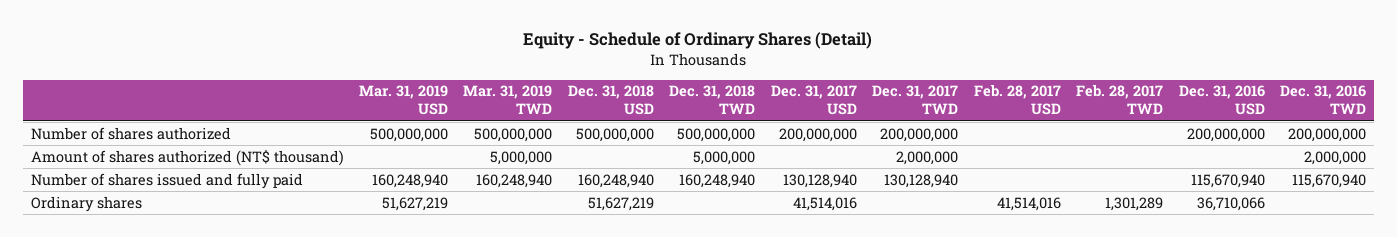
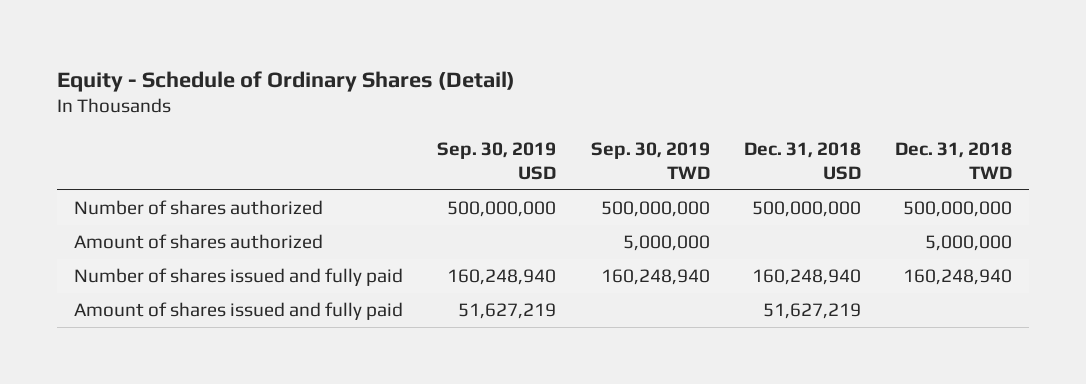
[358,85,448,116] Mar. 31, 2019 USD -> none
[463,85,553,115] Mar. 31, 2019 TWD -> none
[770,85,857,116] Dec. 31, 2017 USD -> none
[872,85,959,115] Dec. 31, 2017 TWD -> none
[973,84,1061,116] Feb. 28, 2017 USD -> none
[1076,84,1164,115] Feb. 28, 2017 TWD -> none
[1178,85,1265,116] Dec. 31, 2016 USD -> none
[1280,85,1367,115] Dec. 31, 2016 TWD -> none
none -> [437,141,557,181] Sep. 30, 2019 USD
none -> [590,141,710,180] Sep. 30, 2019 TWD
[30,149,344,166] Amount of shares authorized (NT$ thousand) -> [74,234,324,250] Amount of shares authorized
[30,195,142,212] Ordinary shares -> [74,302,404,321] Amount of shares issued and fully paid

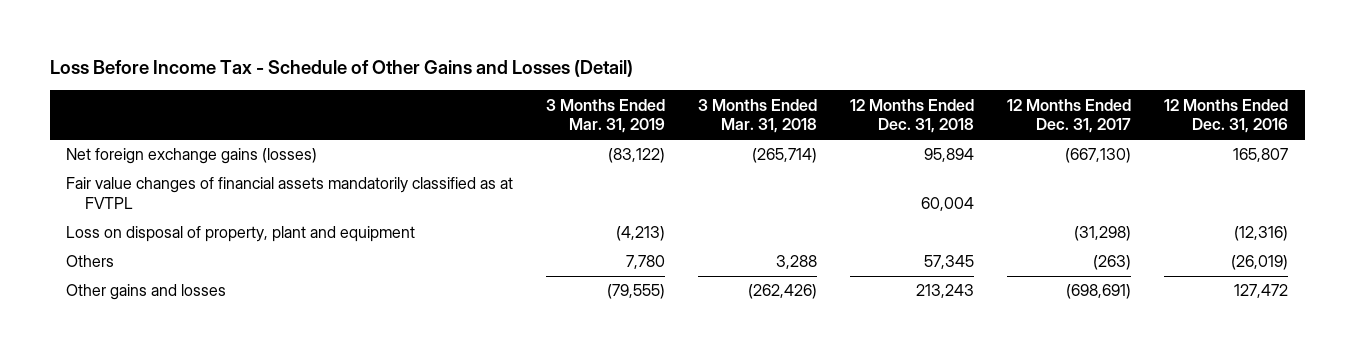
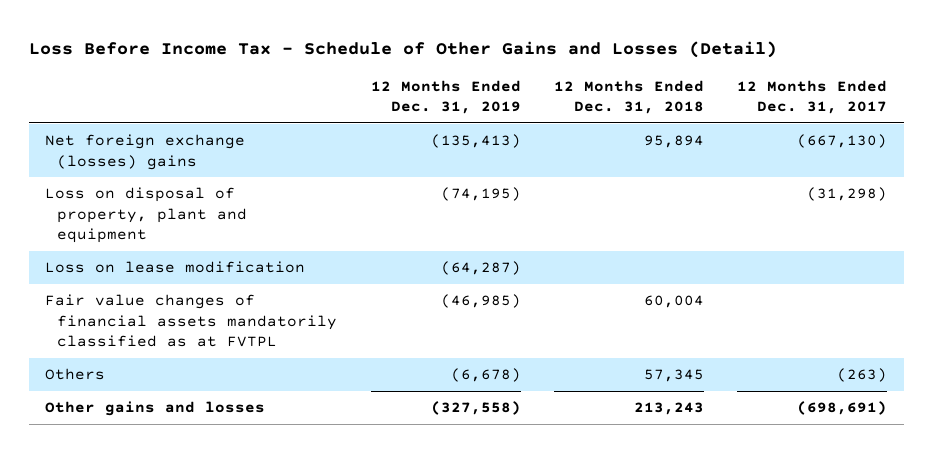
[546,98,666,134] 3 Months Ended Mar. 31, 2019 -> none
[698,98,818,134] 3 Months Ended Mar. 31, 2018 -> none
[1164,98,1289,134] 12 Months Ended Dec. 31, 2016 -> none
none -> [370,79,521,115] 12 Months Ended Dec. 31, 2019
[66,148,318,165] Net foreign exchange gains (losses) -> [45,134,246,170] Net foreign exchange (losses) gains
none -> [45,261,306,274] Loss on lease modification
[66,177,514,210] Fair value changes of financial assets mandatorily classified as at FVTPL -> [45,294,338,347] Fair value changes of financial assets mandatorily classified as at FVTPL

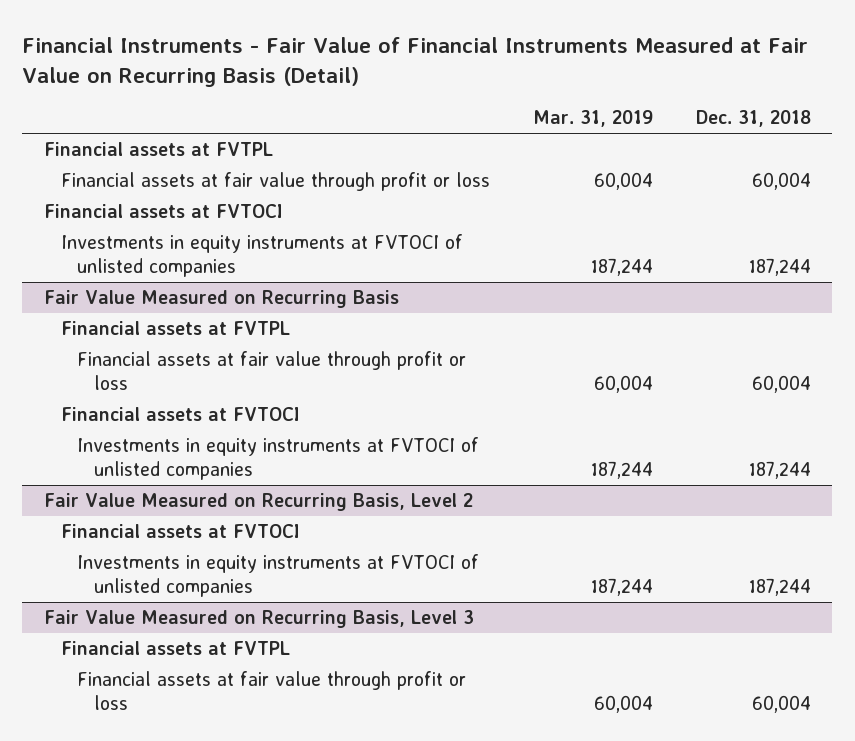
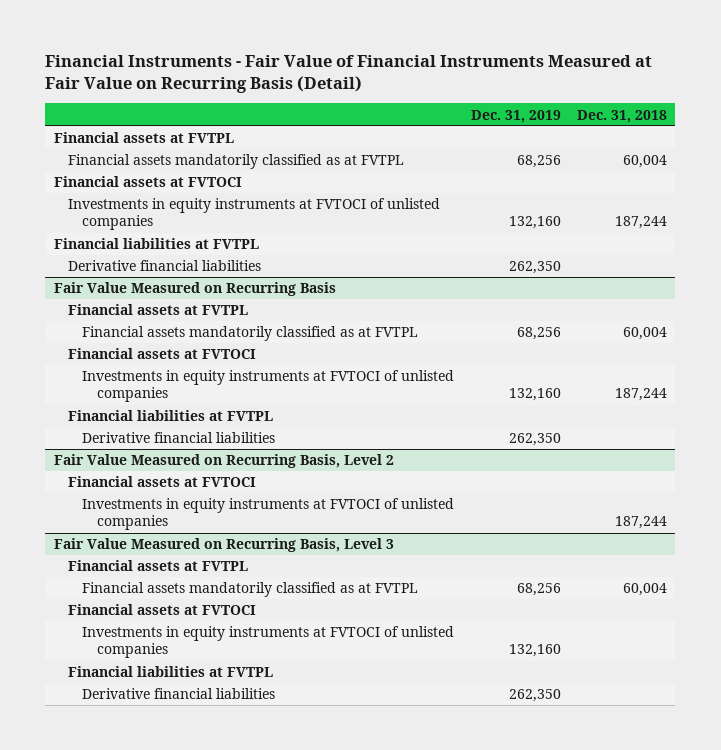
[532,110,653,128] Mar. 31, 2019 -> none
none -> [470,109,561,123] Dec. 31, 2019
[60,172,490,192] Financial assets at fair value through profit or loss -> [67,154,404,170] Financial assets mandatorily classified as at FVTPL
none -> [53,238,259,250] Financial liabilities at FVTPL
none -> [67,260,261,272] Derivative financial liabilities
[77,351,467,391] Financial assets at fair value through profit or loss -> [82,326,419,342] Financial assets mandatorily classified as at FVTPL
none -> [67,410,273,422] Financial liabilities at FVTPL
none -> [82,432,276,444] Derivative financial liabilities
[77,671,467,711] Financial assets at fair value through profit or loss -> [82,582,419,598] Financial assets mandatorily classified as at FVTPL
none -> [67,604,256,616] Financial assets at FVTOCI
none -> [82,626,455,659] Investments in equity instruments at FVTOCI of unlisted companies
none -> [67,666,273,678] Financial liabilities at FVTPL
none -> [82,688,276,700] Derivative financial liabilities

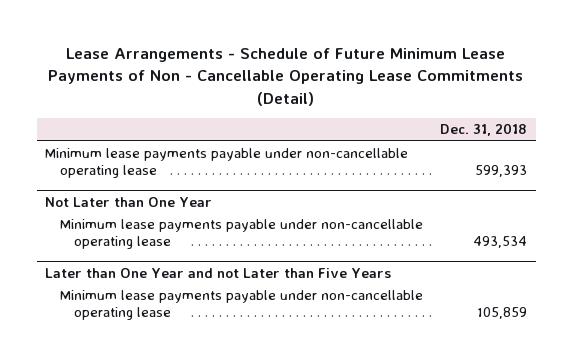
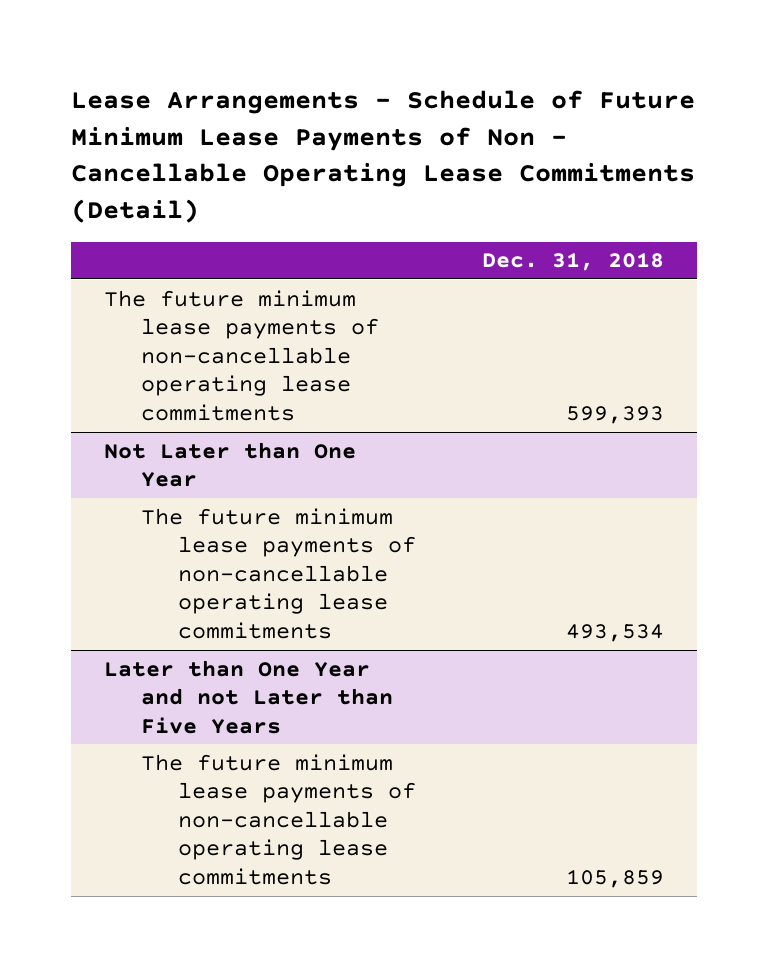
[45,148,409,179] Minimum lease payments payable under non-cancellable operating lease -> [104,289,380,422] The future minimum lease payments of non-cancellable operating lease commitments
[59,219,423,250] Minimum lease payments payable under non-cancellable operating lease -> [141,507,417,640] The future minimum lease payments of non-cancellable operating lease commitments
[59,290,423,321] Minimum lease payments payable under non-cancellable operating lease -> [141,753,417,886] The future minimum lease payments of non-cancellable operating lease commitments

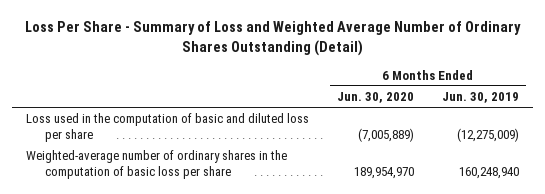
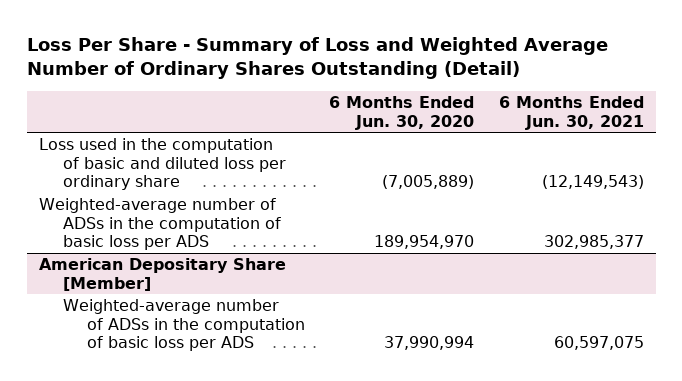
[442,92,520,104] Jun. 30, 2019 -> none
none -> [498,96,644,130] 6 Months Ended Jun. 30, 2021
[26,113,310,142] Loss used in the computation of basic and diluted loss per share -> [38,138,286,191] Loss used in the computation of basic and diluted loss per ordinary share
[26,150,288,179] Weighted-average number of ordinary shares in the computation of basic loss per share -> [38,198,281,251] Weighted-average number of ADSs in the computation of basic loss per ADS
none -> [38,258,286,291] American Depositary Share [Member]
none -> [62,299,306,352] Weighted-average number of ADSs in the computation of basic loss per ADS

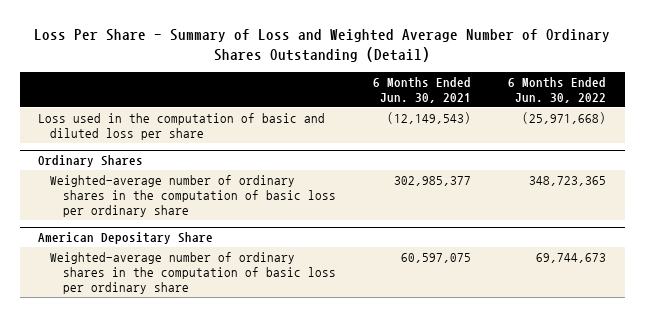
[329,96,475,130] 6 Months Ended Jun. 30, 2020 -> none
none -> [508,77,607,104] 6 Months Ended Jun. 30, 2022
[38,138,286,191] Loss used in the computation of basic and diluted loss per ordinary share -> [38,113,326,140] Loss used in the computation of basic and diluted loss per share
none -> [38,155,144,168] Ordinary Shares
[38,198,281,251] Weighted-average number of ADSs in the computation of basic loss per ADS -> [50,175,336,217] Weighted-average number of ordinary shares in the computation of basic loss per ordinary share
[38,258,286,291] American Depositary Share [Member] -> [38,232,214,245] American Depositary Share
[62,299,306,352] Weighted-average number of ADSs in the computation of basic loss per ADS -> [50,252,336,294] Weighted-average number of ordinary shares in the computation of basic loss per ordinary share

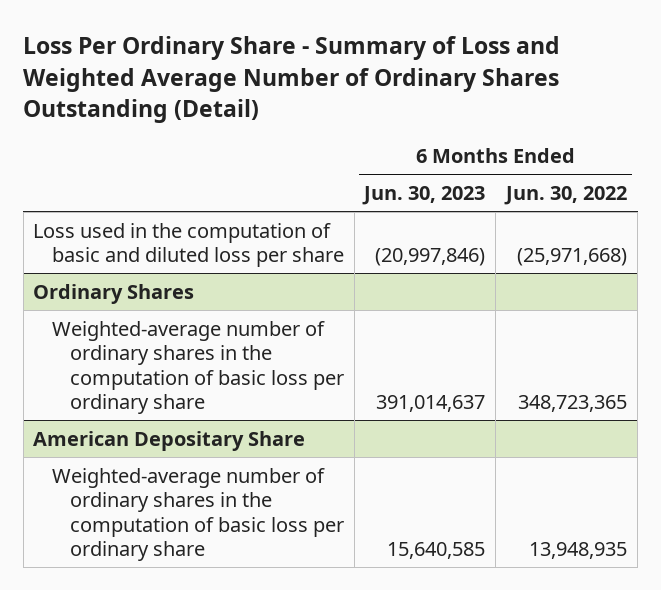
[34,29,611,63] Loss Per Share - Summary of Loss and Weighted Average Number of Ordinary Shares Outstanding (Detail) -> [23,36,561,124] Loss Per Ordinary Share - Summary of Loss and Weighted Average Number of Ordinary Shares Outstanding (Detail)
[373,77,472,104] 6 Months Ended Jun. 30, 2021 -> none
none -> [362,185,486,205] Jun. 30, 2023
[536,253,607,264] 69,744,673 -> [529,542,628,560] 13,948,935

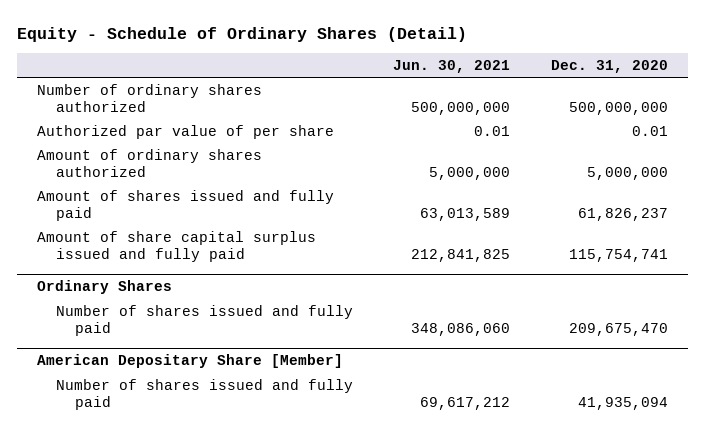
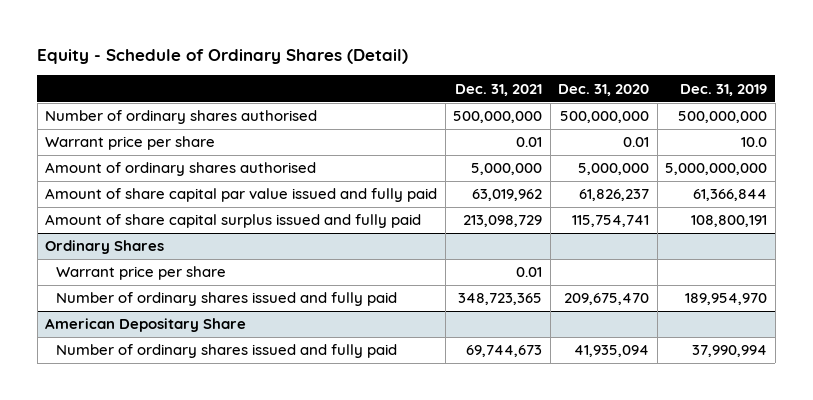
[393,59,511,73] Jun. 30, 2021 -> none
none -> [455,83,543,96] Dec. 31, 2021
none -> [680,83,768,96] Dec. 31, 2019
[36,83,262,112] Number of ordinary shares authorized -> [45,110,318,125] Number of ordinary shares authorised
[36,124,334,139] Authorized par value of per share -> [45,136,216,151] Warrant price per share
[36,148,262,177] Amount of ordinary shares authorized -> [45,162,317,177] Amount of ordinary shares authorised
[36,189,334,221] Amount of shares issued and fully paid -> [45,188,438,203] Amount of share capital par value issued and fully paid
none -> [55,266,226,281] Warrant price per share
[55,304,353,336] Number of shares issued and fully paid -> [55,292,397,307] Number of ordinary shares issued and fully paid
[36,354,343,369] American Depositary Share [Member] -> [45,318,247,333] American Depositary Share
[55,378,353,410] Number of shares issued and fully paid -> [55,344,397,359] Number of ordinary shares issued and fully paid

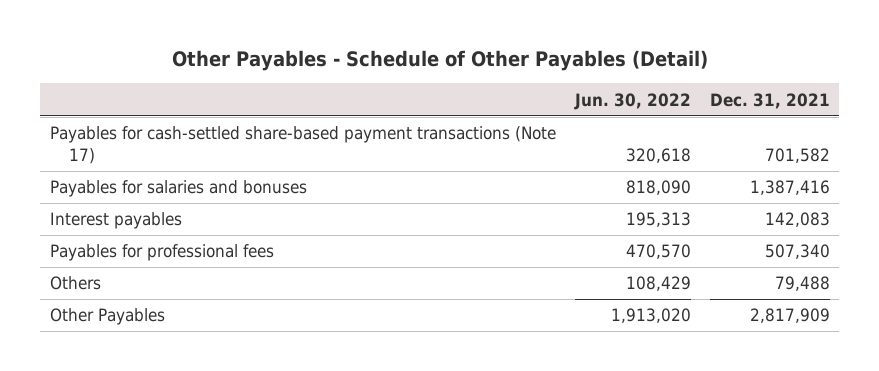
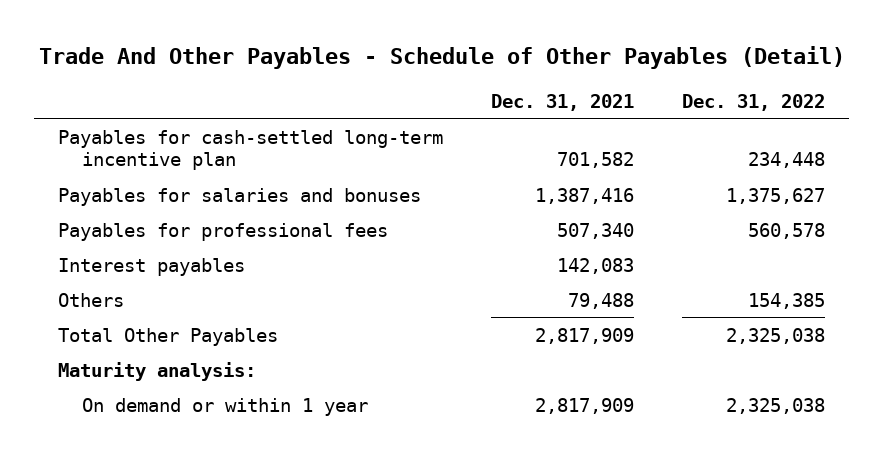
[171,50,708,72] Other Payables - Schedule of Other Payables (Detail) -> [38,46,845,70] Trade And Other Payables - Schedule of Other Payables (Detail)
[573,92,691,110] Jun. 30, 2022 -> none
none -> [681,93,825,111] Dec. 31, 2022
[49,126,556,164] Payables for cash-settled share-based payment transactions (Note 17) -> [58,129,444,171] Payables for cash-settled long-term incentive plan
[49,212,182,230] Interest payables -> [58,257,246,276] Interest payables
[49,308,165,326] Other Payables -> [58,327,279,346] Total Other Payables
none -> [58,361,257,381] Maturity analysis:
none -> [81,397,368,416] On demand or within 1 year

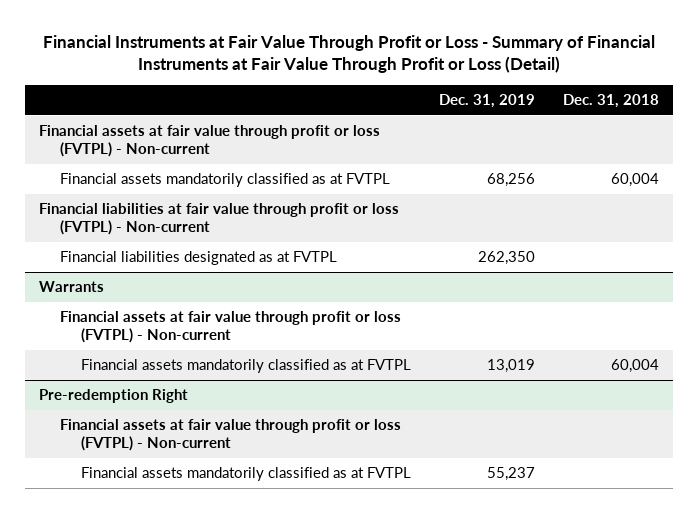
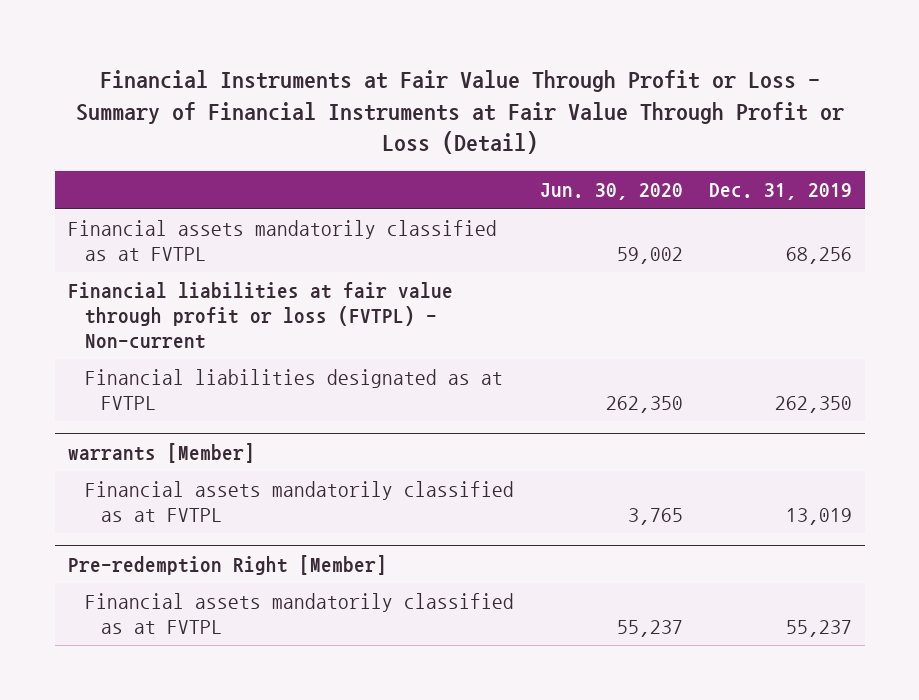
[563,94,660,109] Dec. 31, 2018 -> none
none -> [539,183,683,201] Jun. 30, 2020
[39,125,381,158] Financial assets at fair value through profit or loss (FVTPL) - Non-current -> none
[59,311,401,344] Financial assets at fair value through profit or loss (FVTPL) - Non-current -> none
[39,281,105,293] Warrants -> [67,442,255,463] warrants [Member]
[59,419,401,452] Financial assets at fair value through profit or loss (FVTPL) - Non-current -> none
[39,389,189,404] Pre-redemption Right -> [67,554,387,575] Pre-redemption Right [Member]

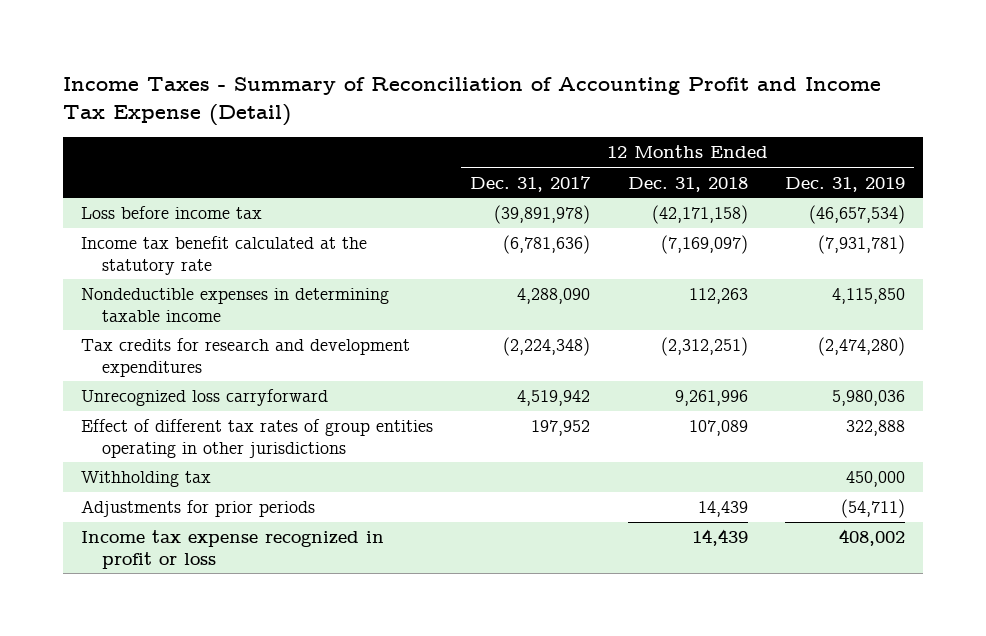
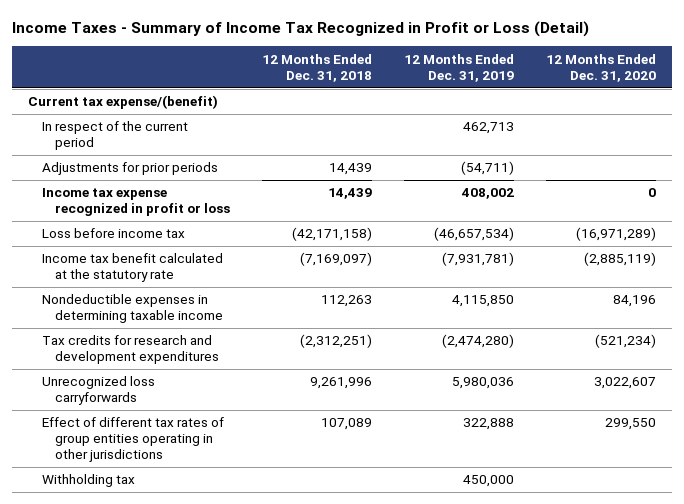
[62,76,881,126] Income Taxes - Summary of Reconciliation of Accounting Profit and Income Tax Expense (Detail) -> [12,21,590,38] Income Taxes - Summary of Income Tax Recognized in Profit or Loss (Detail)
[470,175,592,192] Dec. 31, 2017 -> none
none -> [545,53,656,82] 12 Months Ended Dec. 31, 2020
none -> [28,95,219,110] Current tax expense/(benefit)
none -> [41,121,188,151] In respect of the current period
[81,500,316,518] Adjustments for prior periods -> [41,162,218,176] Adjustments for prior periods
[81,530,385,569] Income tax expense recognized in profit or loss -> [41,188,230,217] Income tax expense recognized in profit or loss
[81,389,329,407] Unrecognized loss carryforward -> [41,376,155,406] Unrecognized loss carryforwards

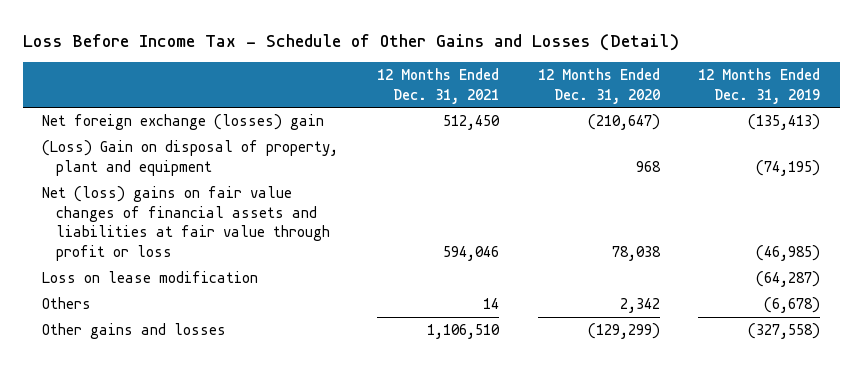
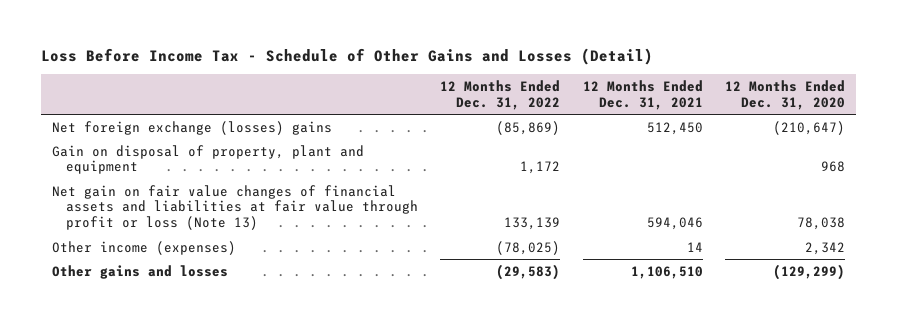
[698,68,821,104] 12 Months Ended Dec. 31, 2019 -> none
none -> [440,80,561,110] 12 Months Ended Dec. 31, 2022
[42,271,259,284] Loss on lease modification -> none
[42,114,325,131] Net foreign exchange (losses) gain -> [51,120,332,135] Net foreign exchange (losses) gains
[42,140,339,176] (Loss) Gain on disposal of property, plant and equipment -> [51,144,364,175] Gain on disposal of property, plant and equipment
[42,186,331,261] Net (loss) gains on fair value changes of financial assets and liabilities at fair value through profit or loss -> [51,184,419,231] Net gain on fair value changes of financial assets and liabilities at fair value through profit or loss (Note 13)
[42,297,92,310] Others -> [51,240,236,255] Other income (expenses)

